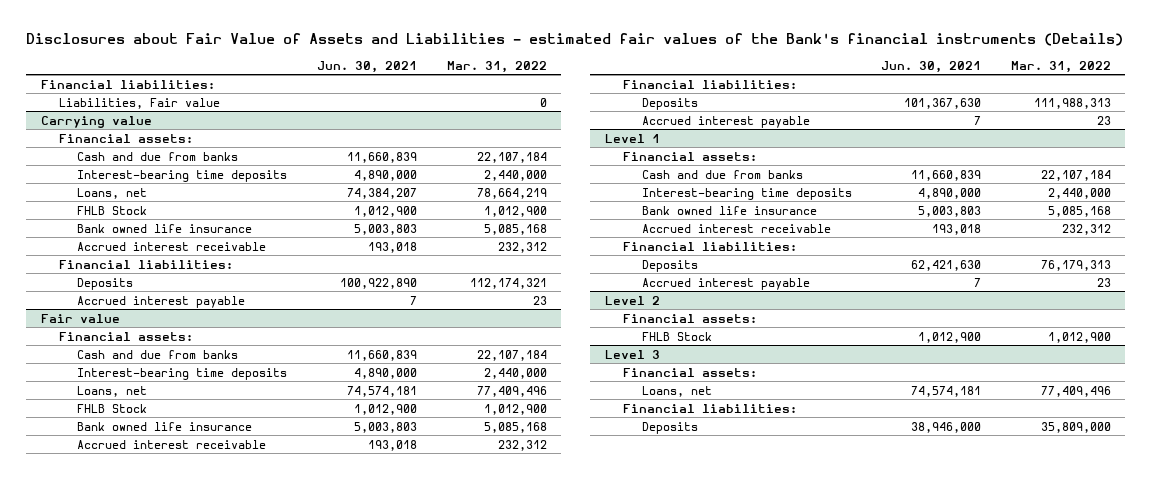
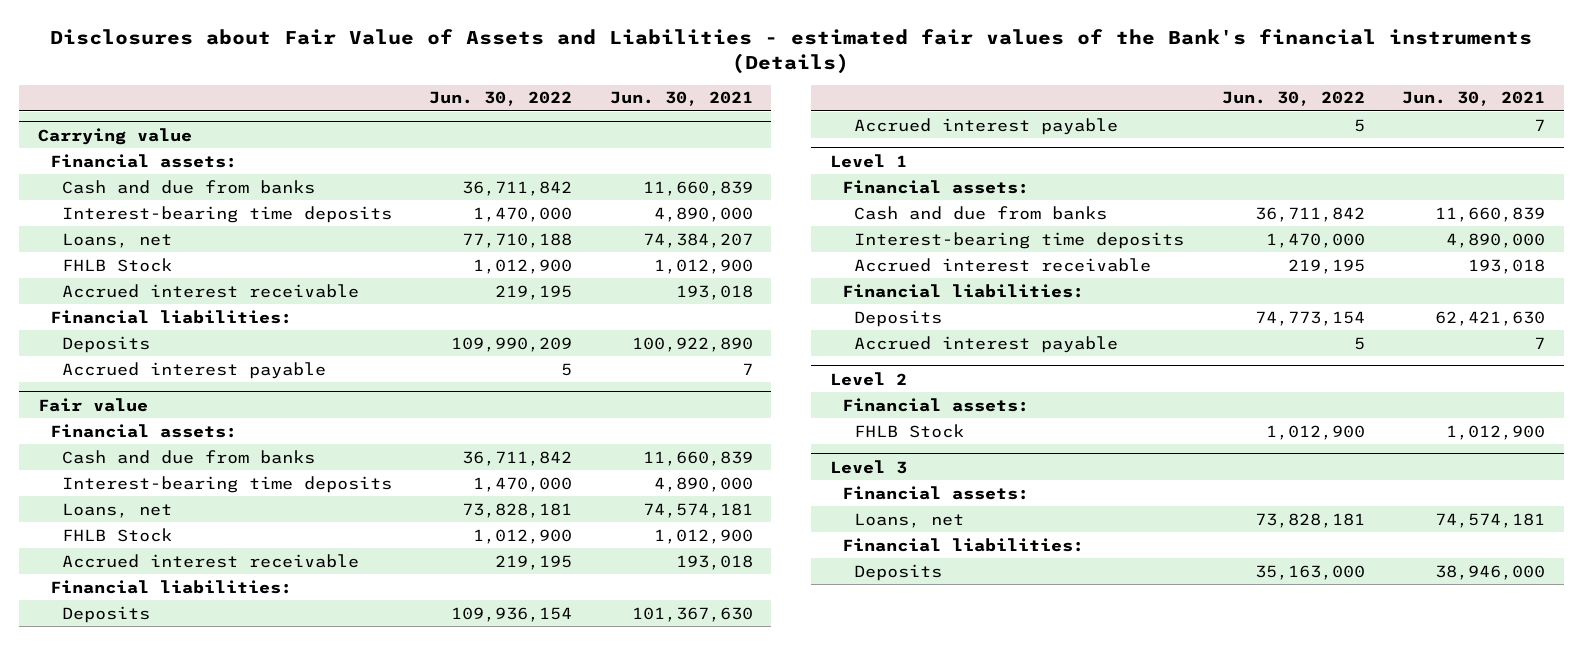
[446,60,547,73] Mar. 31, 2022 -> none
none -> [429,91,573,107] Jun. 30, 2022
[41,79,216,89] Financial liabilities: -> none
[59,97,221,109] Liabilities, Fair value -> none
[77,223,253,233] Bank owned life insurance -> none
[77,421,253,431] Bank owned life insurance -> none
[641,205,817,215] Bank owned life insurance -> none

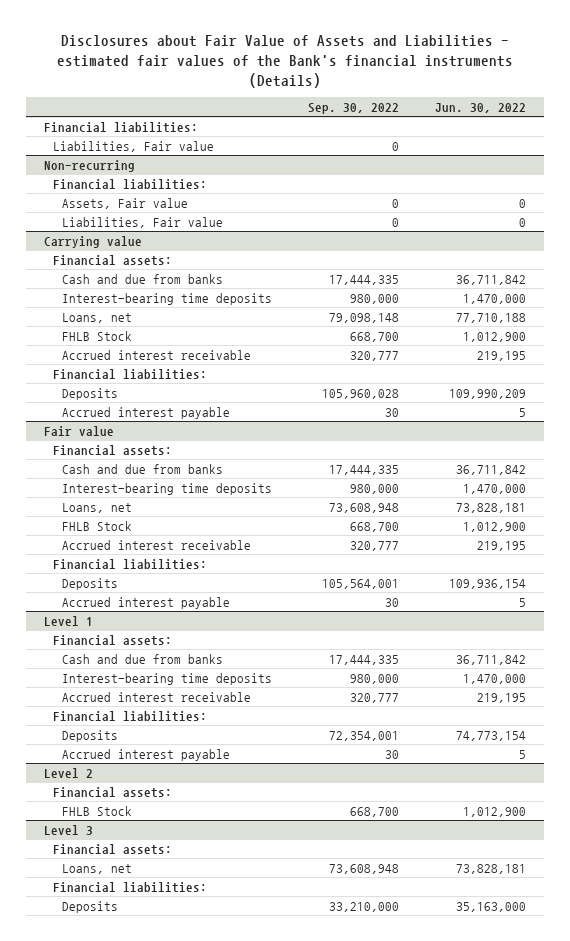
[609,91,753,107] Jun. 30, 2021 -> none
none -> [307,102,399,114] Sep. 30, 2022
none -> [43,121,198,133] Financial liabilities:
none -> [52,140,214,152] Liabilities, Fair value
none -> [43,159,135,172] Non-recurring
none -> [52,178,207,190] Financial liabilities:
none -> [61,197,188,209] Assets, Fair value
none -> [61,216,223,228] Liabilities, Fair value

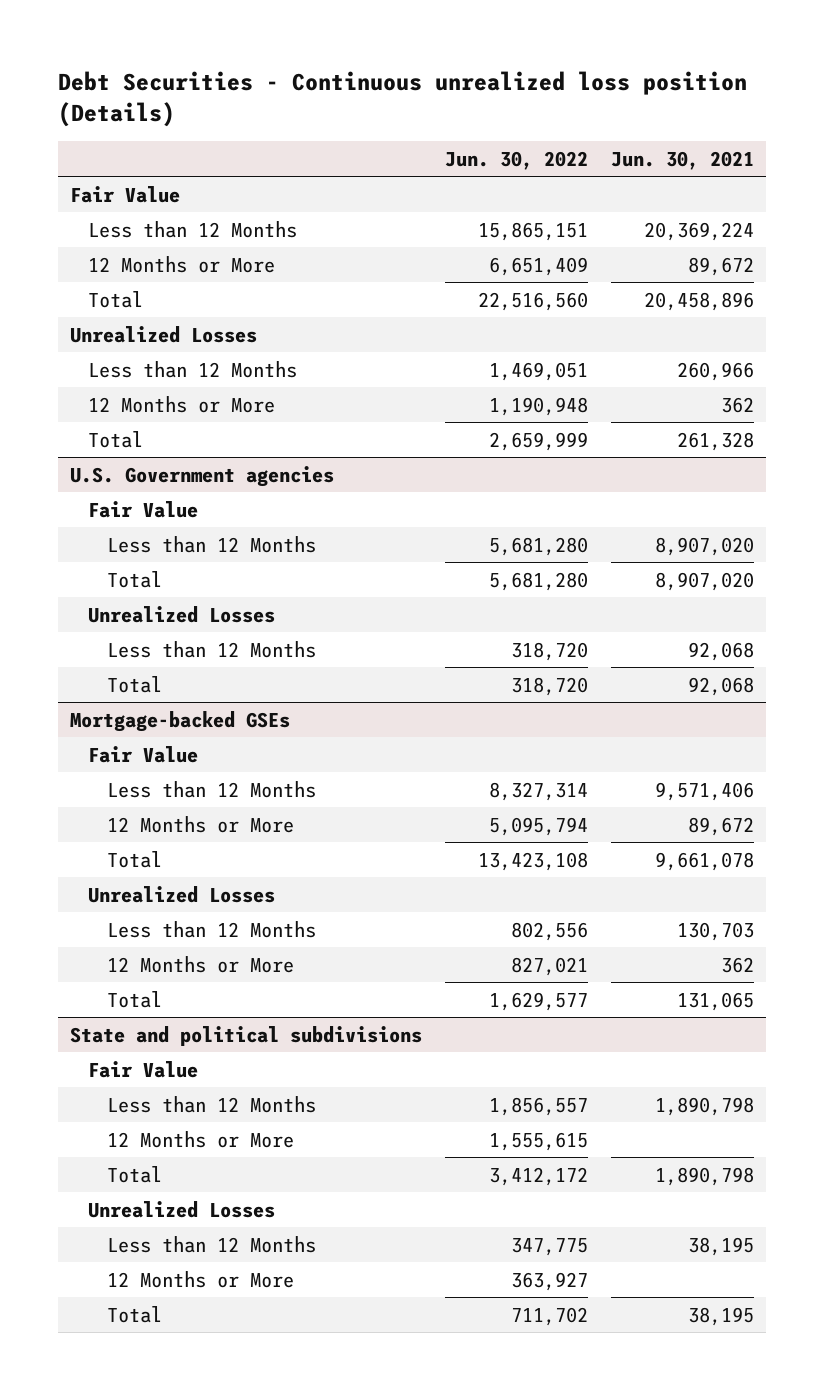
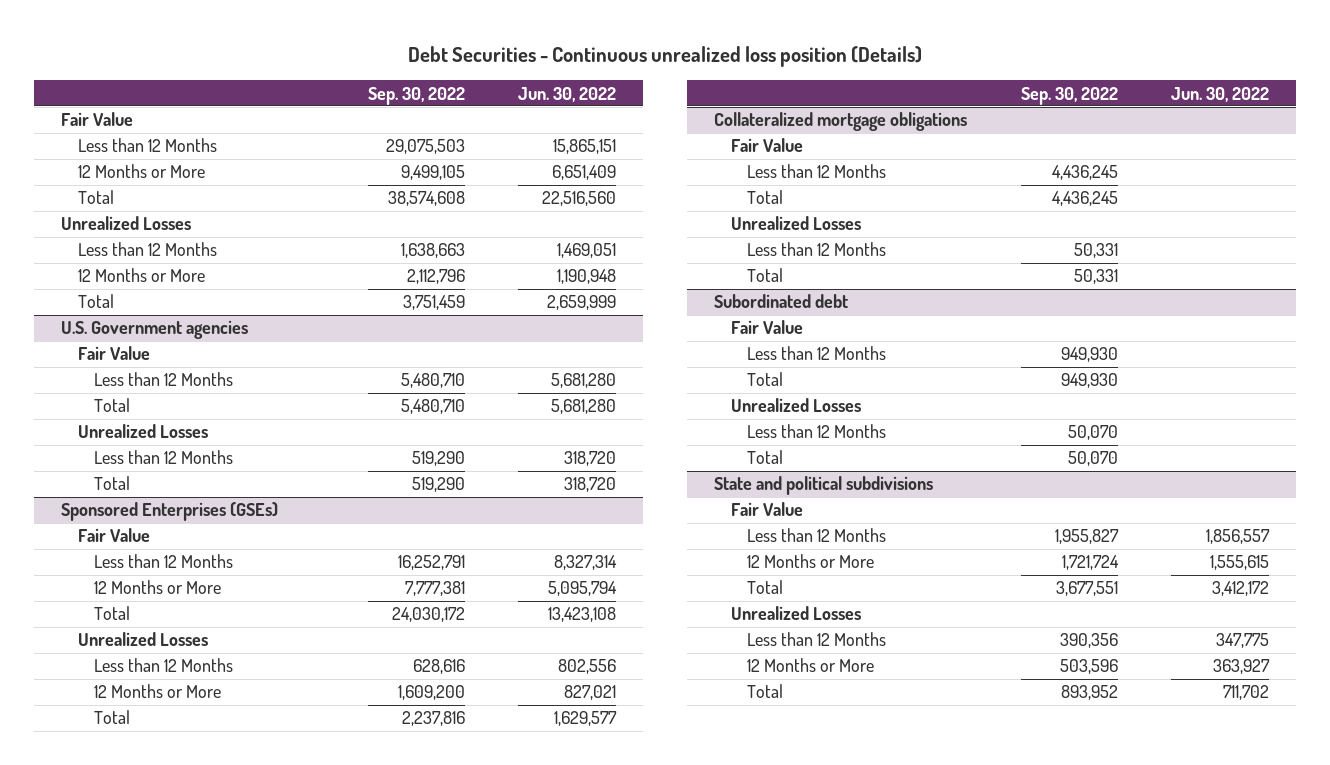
[611,150,755,170] Jun. 30, 2021 -> none
none -> [367,86,465,105] Sep. 30, 2022
[69,710,290,732] Mortgage-backed GSEs -> [61,502,279,522] Sponsored Enterprises (GSEs)
none -> [714,112,968,132] Collateralized mortgage obligations
none -> [730,138,803,153] Fair Value
none -> [747,164,887,179] Less than 12 Months
none -> [747,190,784,205] Total
none -> [730,216,861,231] Unrealized Losses
none -> [747,242,887,257] Less than 12 Months
none -> [747,268,784,283] Total
none -> [714,294,849,309] Subordinated debt
none -> [730,320,803,335] Fair Value
none -> [747,346,887,361] Less than 12 Months
none -> [747,372,784,387] Total
none -> [730,398,861,413] Unrealized Losses
none -> [747,424,887,439] Less than 12 Months
none -> [747,450,784,465] Total

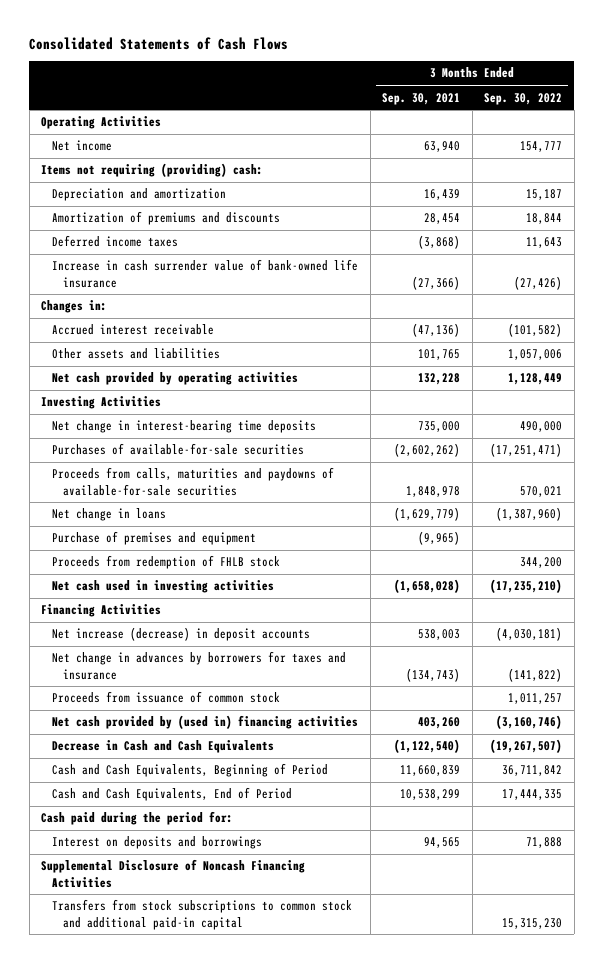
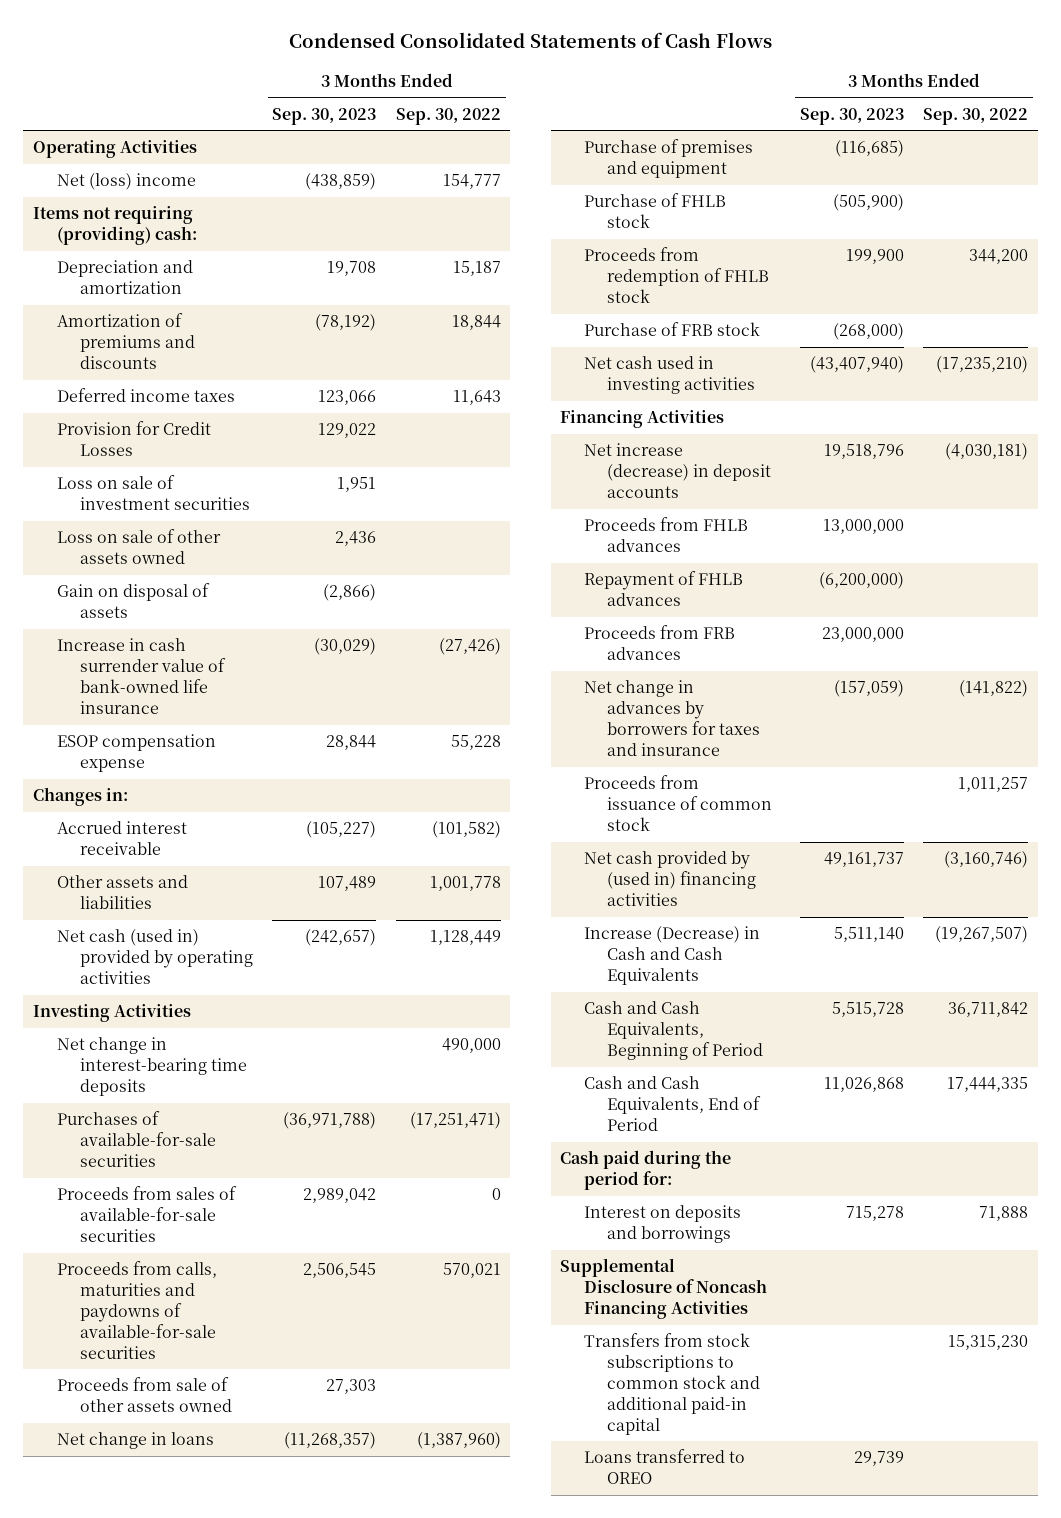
[29,36,289,50] Consolidated Statements of Cash Flows -> [288,32,772,49] Condensed Consolidated Statements of Cash Flows
[382,92,461,105] Sep. 30, 2021 -> none
none -> [272,107,377,125] Sep. 30, 2023
[52,140,113,152] Net income -> [56,173,196,191] Net (loss) income
none -> [56,421,211,457] Provision for Credit Losses
none -> [56,475,251,511] Loss on sale of investment securities
none -> [56,529,221,565] Loss on sale of other assets owned
none -> [56,583,210,619] Gain on disposal of assets
none -> [56,734,216,773] ESOP compensation expense
[508,349,563,361] 1,057,006 -> [429,876,501,892] 1,001,778
[52,372,299,386] Net cash provided by operating activities -> [56,929,254,985] Net cash (used in) provided by operating activities
none -> [56,1186,237,1243] Proceeds from sales of available-for-sale securities
none -> [56,1377,233,1413] Proceeds from sale of other assets owned
none -> [583,193,726,229] Purchase of FHLB stock
none -> [583,322,760,337] Purchase of FRB stock
none -> [583,517,748,553] Proceeds from FHLB advances
none -> [583,571,743,607] Repayment of FHLB advances
none -> [583,625,735,661] Proceeds from FRB advances
[52,740,275,754] Decrease in Cash and Cash Equivalents -> [583,926,760,986] Increase (Decrease) in Cash and Cash Equivalents
none -> [583,1449,745,1485] Loans transferred to OREO

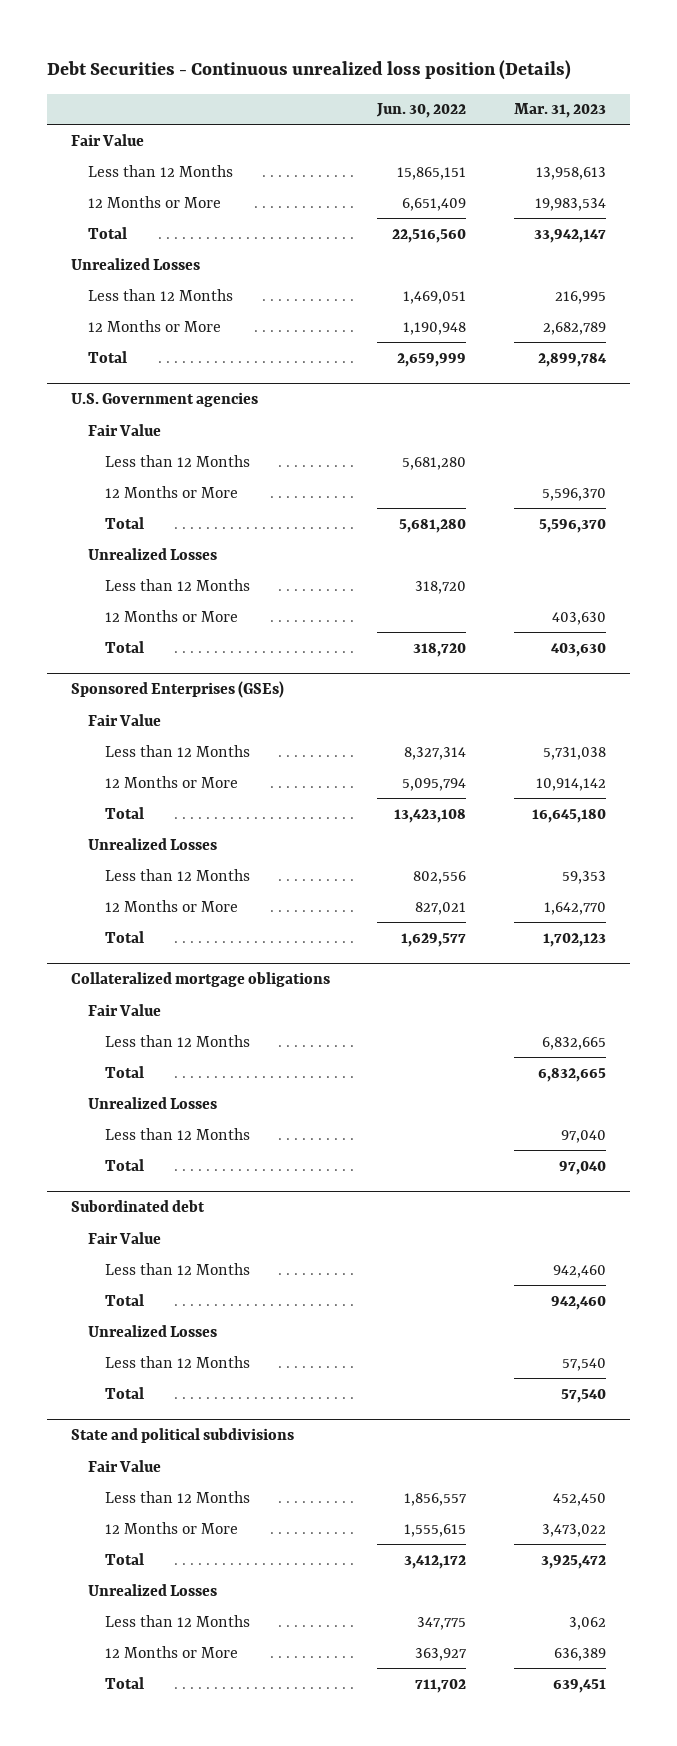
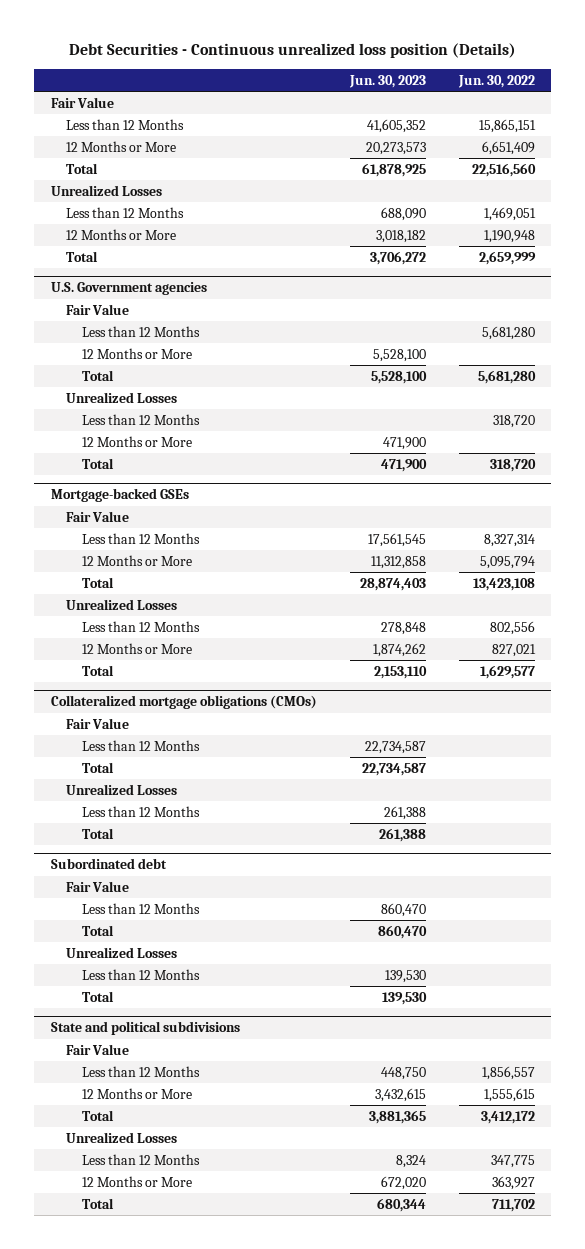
[513,103,606,119] Mar. 31, 2023 -> none
none -> [348,74,426,88] Jun. 30, 2023
[71,681,285,699] Sponsored Enterprises (GSEs) -> [50,488,189,503] Mortgage-backed GSEs
[71,972,331,988] Collateralized mortgage obligations -> [50,695,317,710] Collateralized mortgage obligations (CMOs)

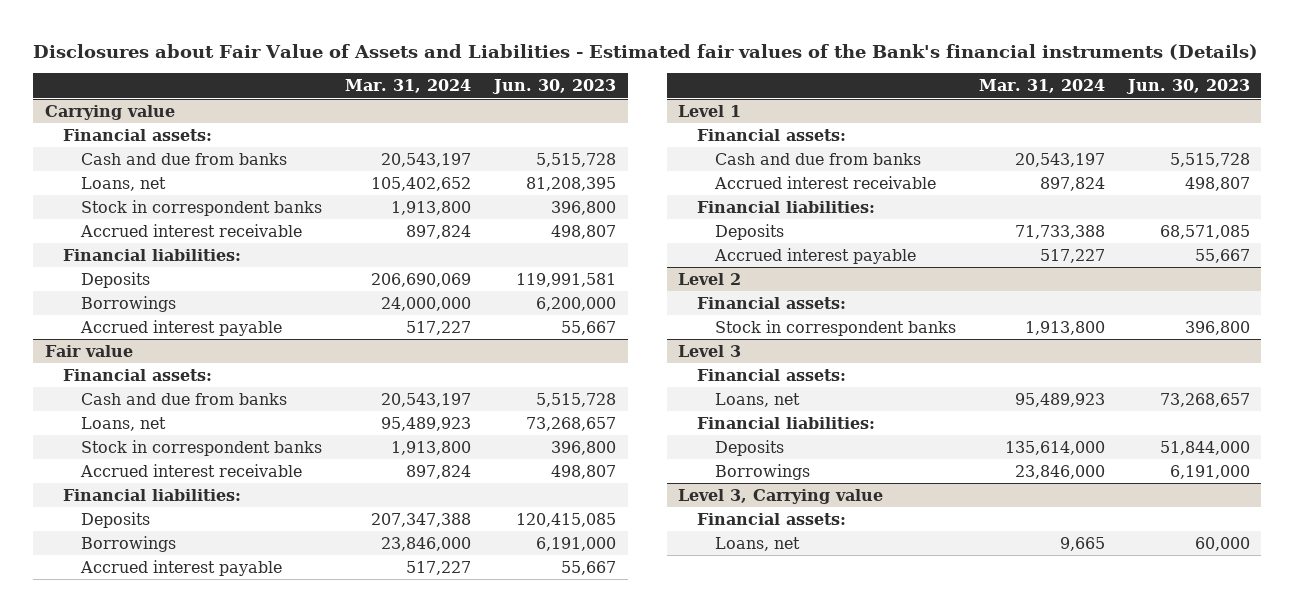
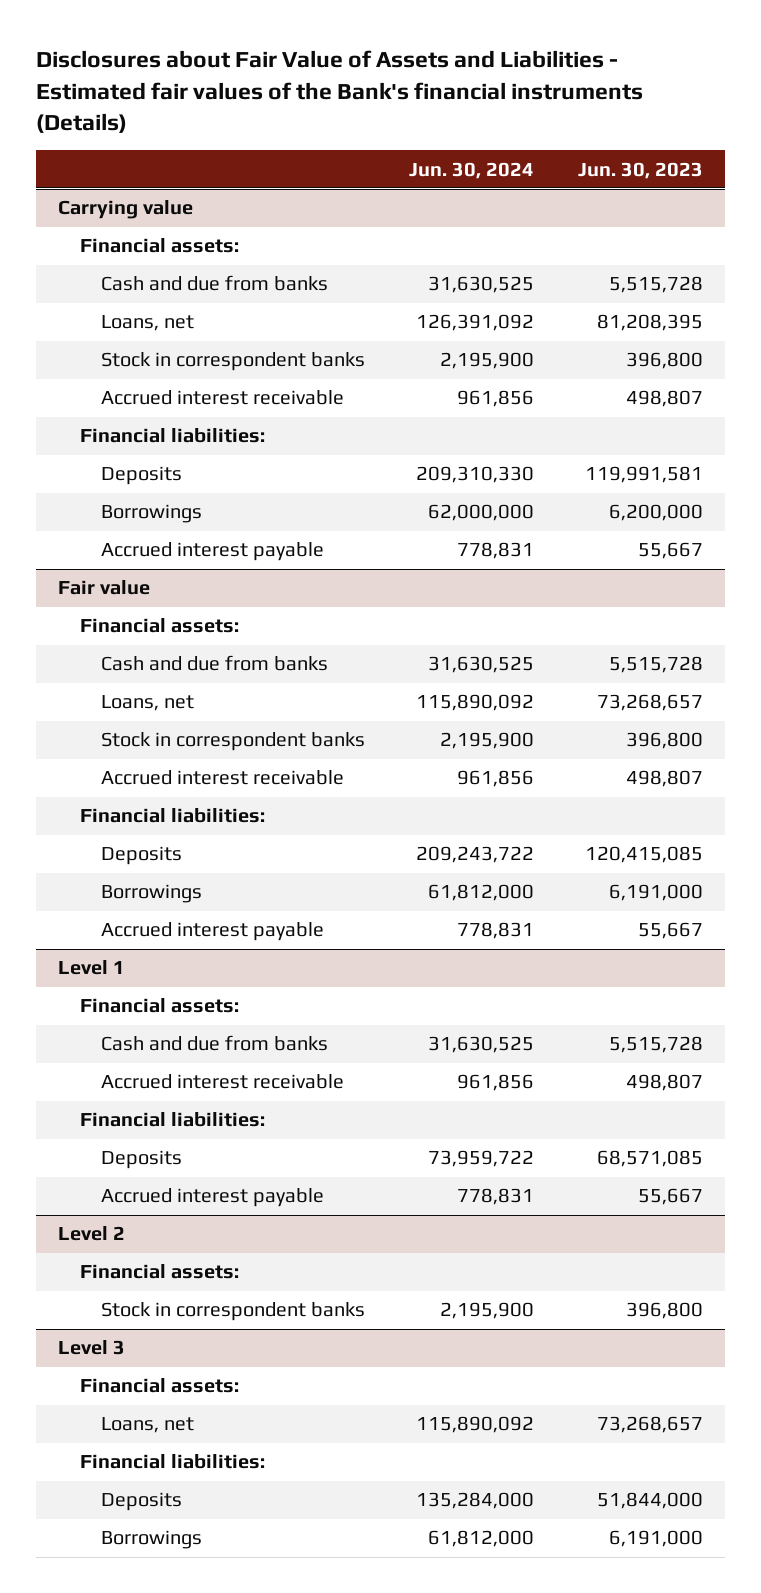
[345,79,472,94] Mar. 31, 2024 -> none
none -> [408,161,534,179] Jun. 30, 2024
[678,488,884,504] Level 3, Carrying value -> none
[696,512,846,525] Financial assets: -> none
[714,536,800,551] Loans, net -> none

